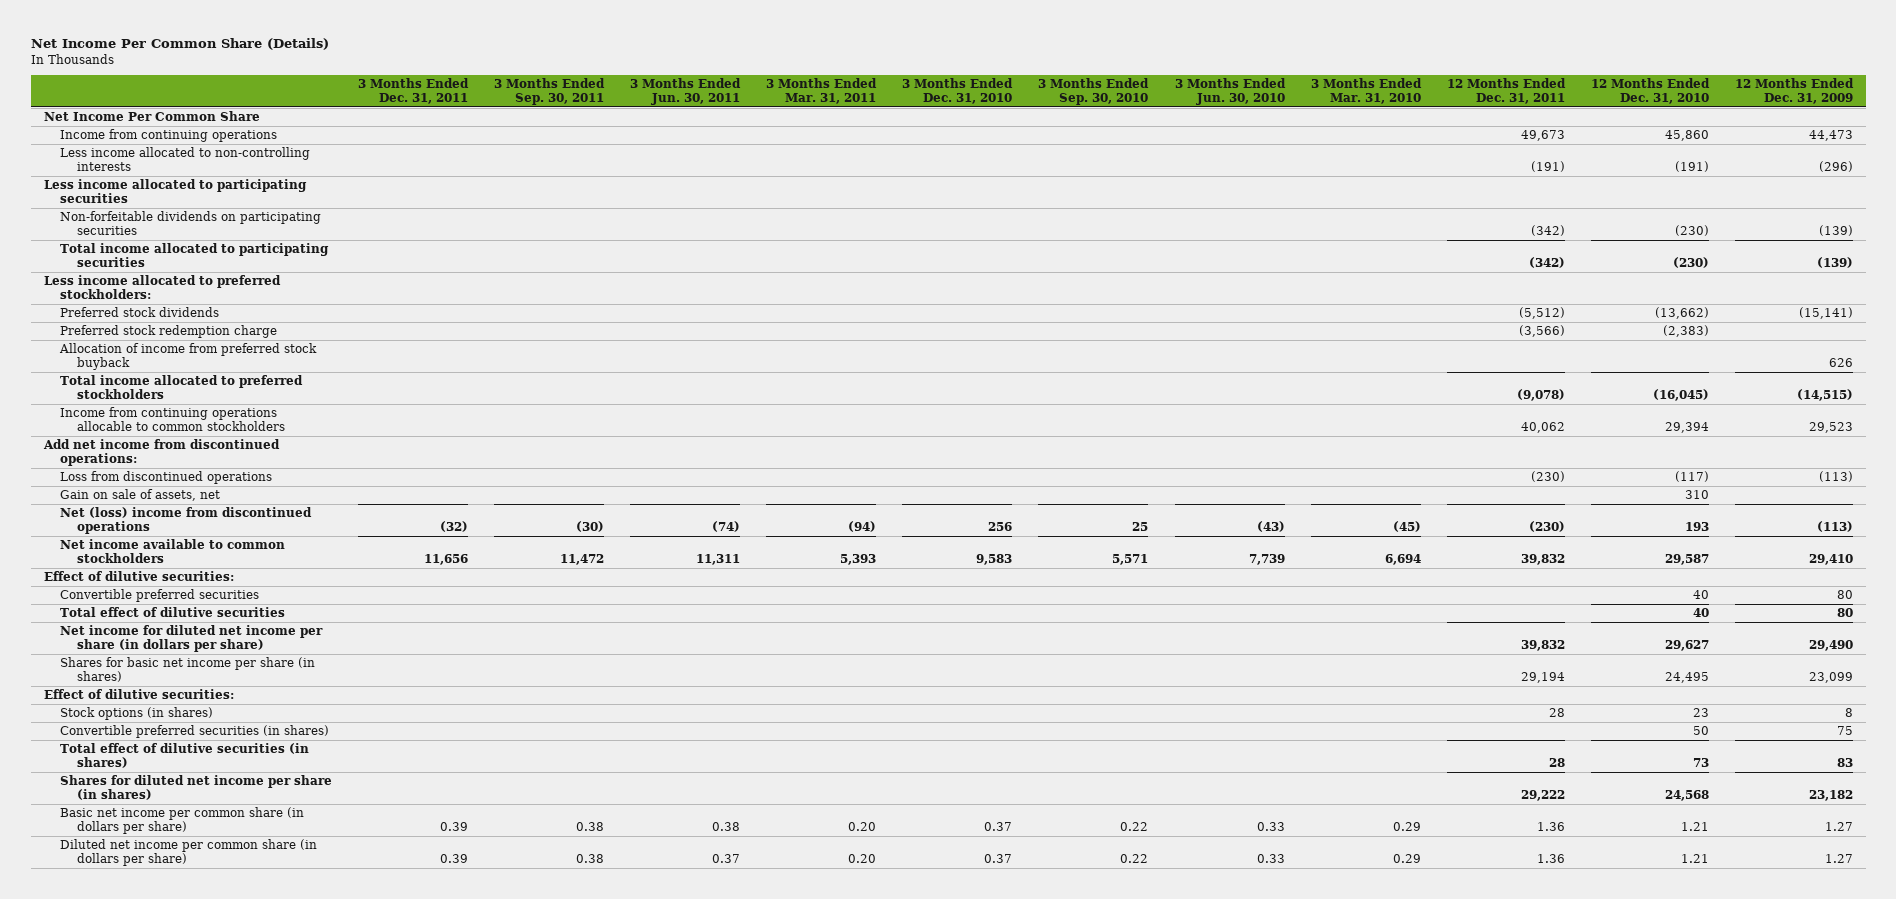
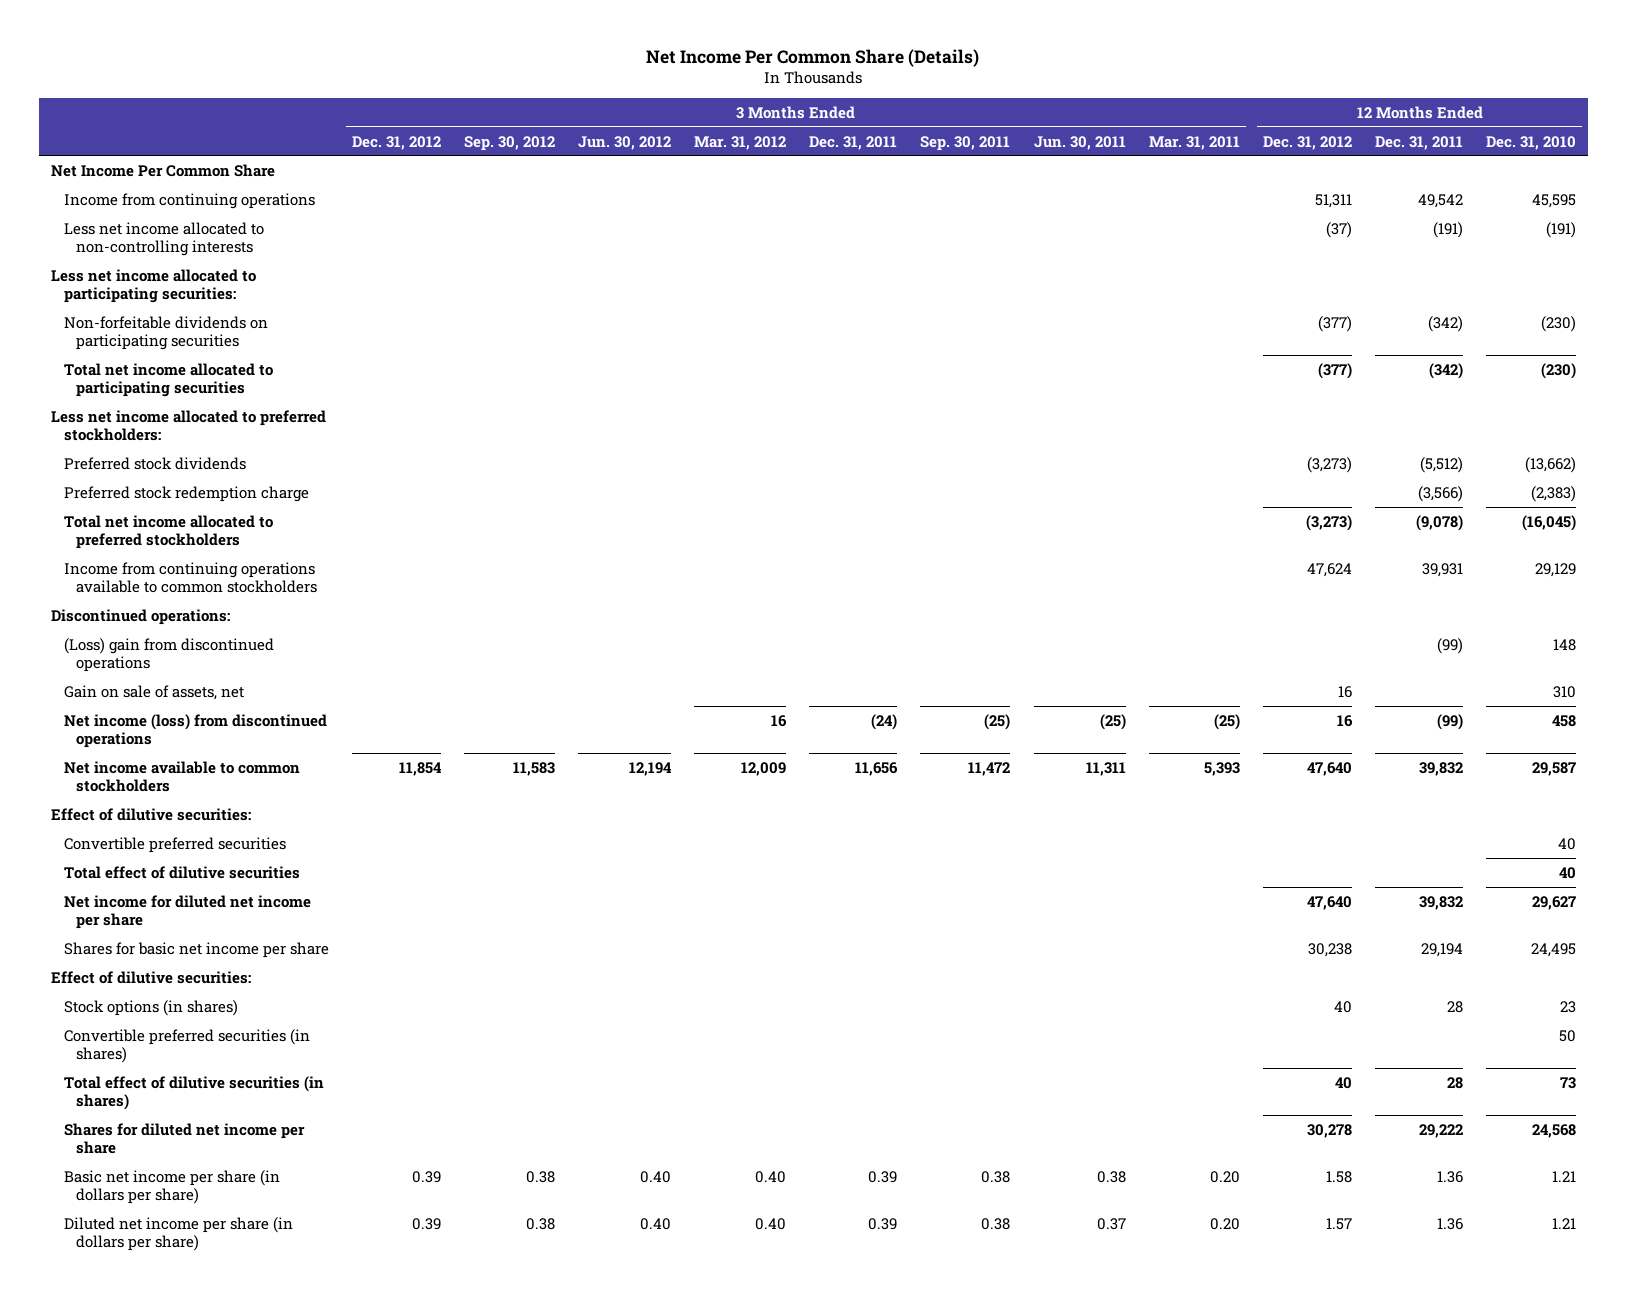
[902,78,1014,105] 3 Months Ended Dec. 31, 2010 -> none
[1038,78,1150,106] 3 Months Ended Sep. 30, 2010 -> none
[1174,78,1286,106] 3 Months Ended Jun. 30, 2010 -> none
[1310,78,1422,105] 3 Months Ended Mar. 31, 2010 -> none
[1734,78,1854,105] 12 Months Ended Dec. 31, 2009 -> none
none -> [351,135,441,150] Dec. 31, 2012
none -> [463,135,555,151] Sep. 30, 2012
none -> [578,135,672,150] Jun. 30, 2012
none -> [694,135,787,150] Mar. 31, 2012
none -> [1262,135,1352,150] Dec. 31, 2012
[1520,130,1565,142] 49,673 -> [1418,193,1464,208] 49,542
[1664,130,1709,142] 45,860 -> [1532,193,1577,208] 45,595
[60,147,311,171] Less income allocated to non-controlling interests -> [63,221,264,257] Less net income allocated to non-controlling interests
[43,179,307,203] Less income allocated to participating securities -> [50,268,256,304] Less net income allocated to participating securities:
[60,243,330,267] Total income allocated to participating securities -> [63,362,273,398] Total net income allocated to participating securities
[43,275,281,299] Less income allocated to preferred stockholders: -> [50,409,326,442] Less net income allocated to preferred stockholders:
[59,343,318,370] Allocation of income from preferred stock buyback -> none
[60,375,304,399] Total income allocated to preferred stockholders -> [63,514,273,550] Total net income allocated to preferred stockholders
[60,407,286,431] Income from continuing operations allocable to common stockholders -> [63,561,318,594] Income from continuing operations available to common stockholders
[1520,421,1565,433] 40,062 -> [1422,562,1464,577] 39,931
[1664,421,1709,433] 29,394 -> [1535,562,1577,577] 29,129
[42,439,280,466] Add net income from discontinued operations: -> [50,608,230,625] Discontinued operations:
[60,471,273,485] Loss from discontinued operations -> [63,637,274,673] (Loss) gain from discontinued operations
[1530,471,1565,483] (230) -> [1437,637,1464,654] (99)
[1674,471,1709,483] (117) -> [1553,638,1577,651] 148
[60,507,313,534] Net (loss) income from discontinued operations -> [63,713,327,749] Net income (loss) from discontinued operations
[440,520,469,532] (32) -> [871,713,898,730] (24)
[576,520,605,532] (30) -> [984,713,1011,730] (25)
[712,520,741,532] (74) -> [1099,713,1126,730] (25)
[848,520,877,532] (94) -> [1213,713,1240,730] (25)
[1528,520,1565,532] (230) -> [1437,713,1464,730] (99)
[1684,521,1709,531] 193 -> [1552,714,1577,727] 458
[60,625,324,652] Net income for diluted net income per share (in dollars per share) -> [63,894,311,930] Net income for diluted net income per share
[60,657,316,682] Shares for basic net income per share (in shares) -> [63,941,329,958] Shares for basic net income per share
[60,775,333,800] Shares for diluted net income per share (in shares) -> [63,1122,305,1155] Shares for diluted net income per share
[60,807,305,834] Basic net income per common share (in dollars per share) -> [63,1169,280,1205] Basic net income per share (in dollars per share)
[60,839,318,866] Diluted net income per common share (in dollars per share) -> [63,1216,293,1252] Diluted net income per share (in dollars per share)

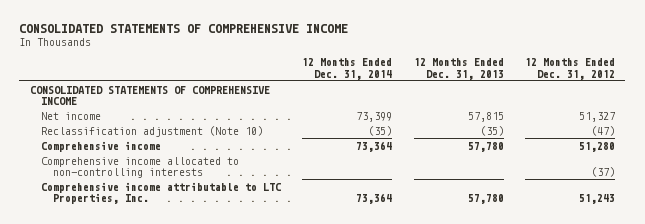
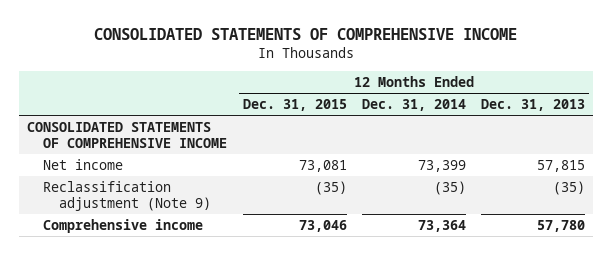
[524,58,615,80] 12 Months Ended Dec. 31, 2012 -> none
none -> [242,98,347,111] Dec. 31, 2015
[41,125,264,137] Reclassification adjustment (Note 10) -> [43,180,212,212] Reclassification adjustment (Note 9)
[41,156,240,178] Comprehensive income allocated to non-controlling interests -> none
[41,181,282,204] Comprehensive income attributable to LTC Properties, Inc. -> none

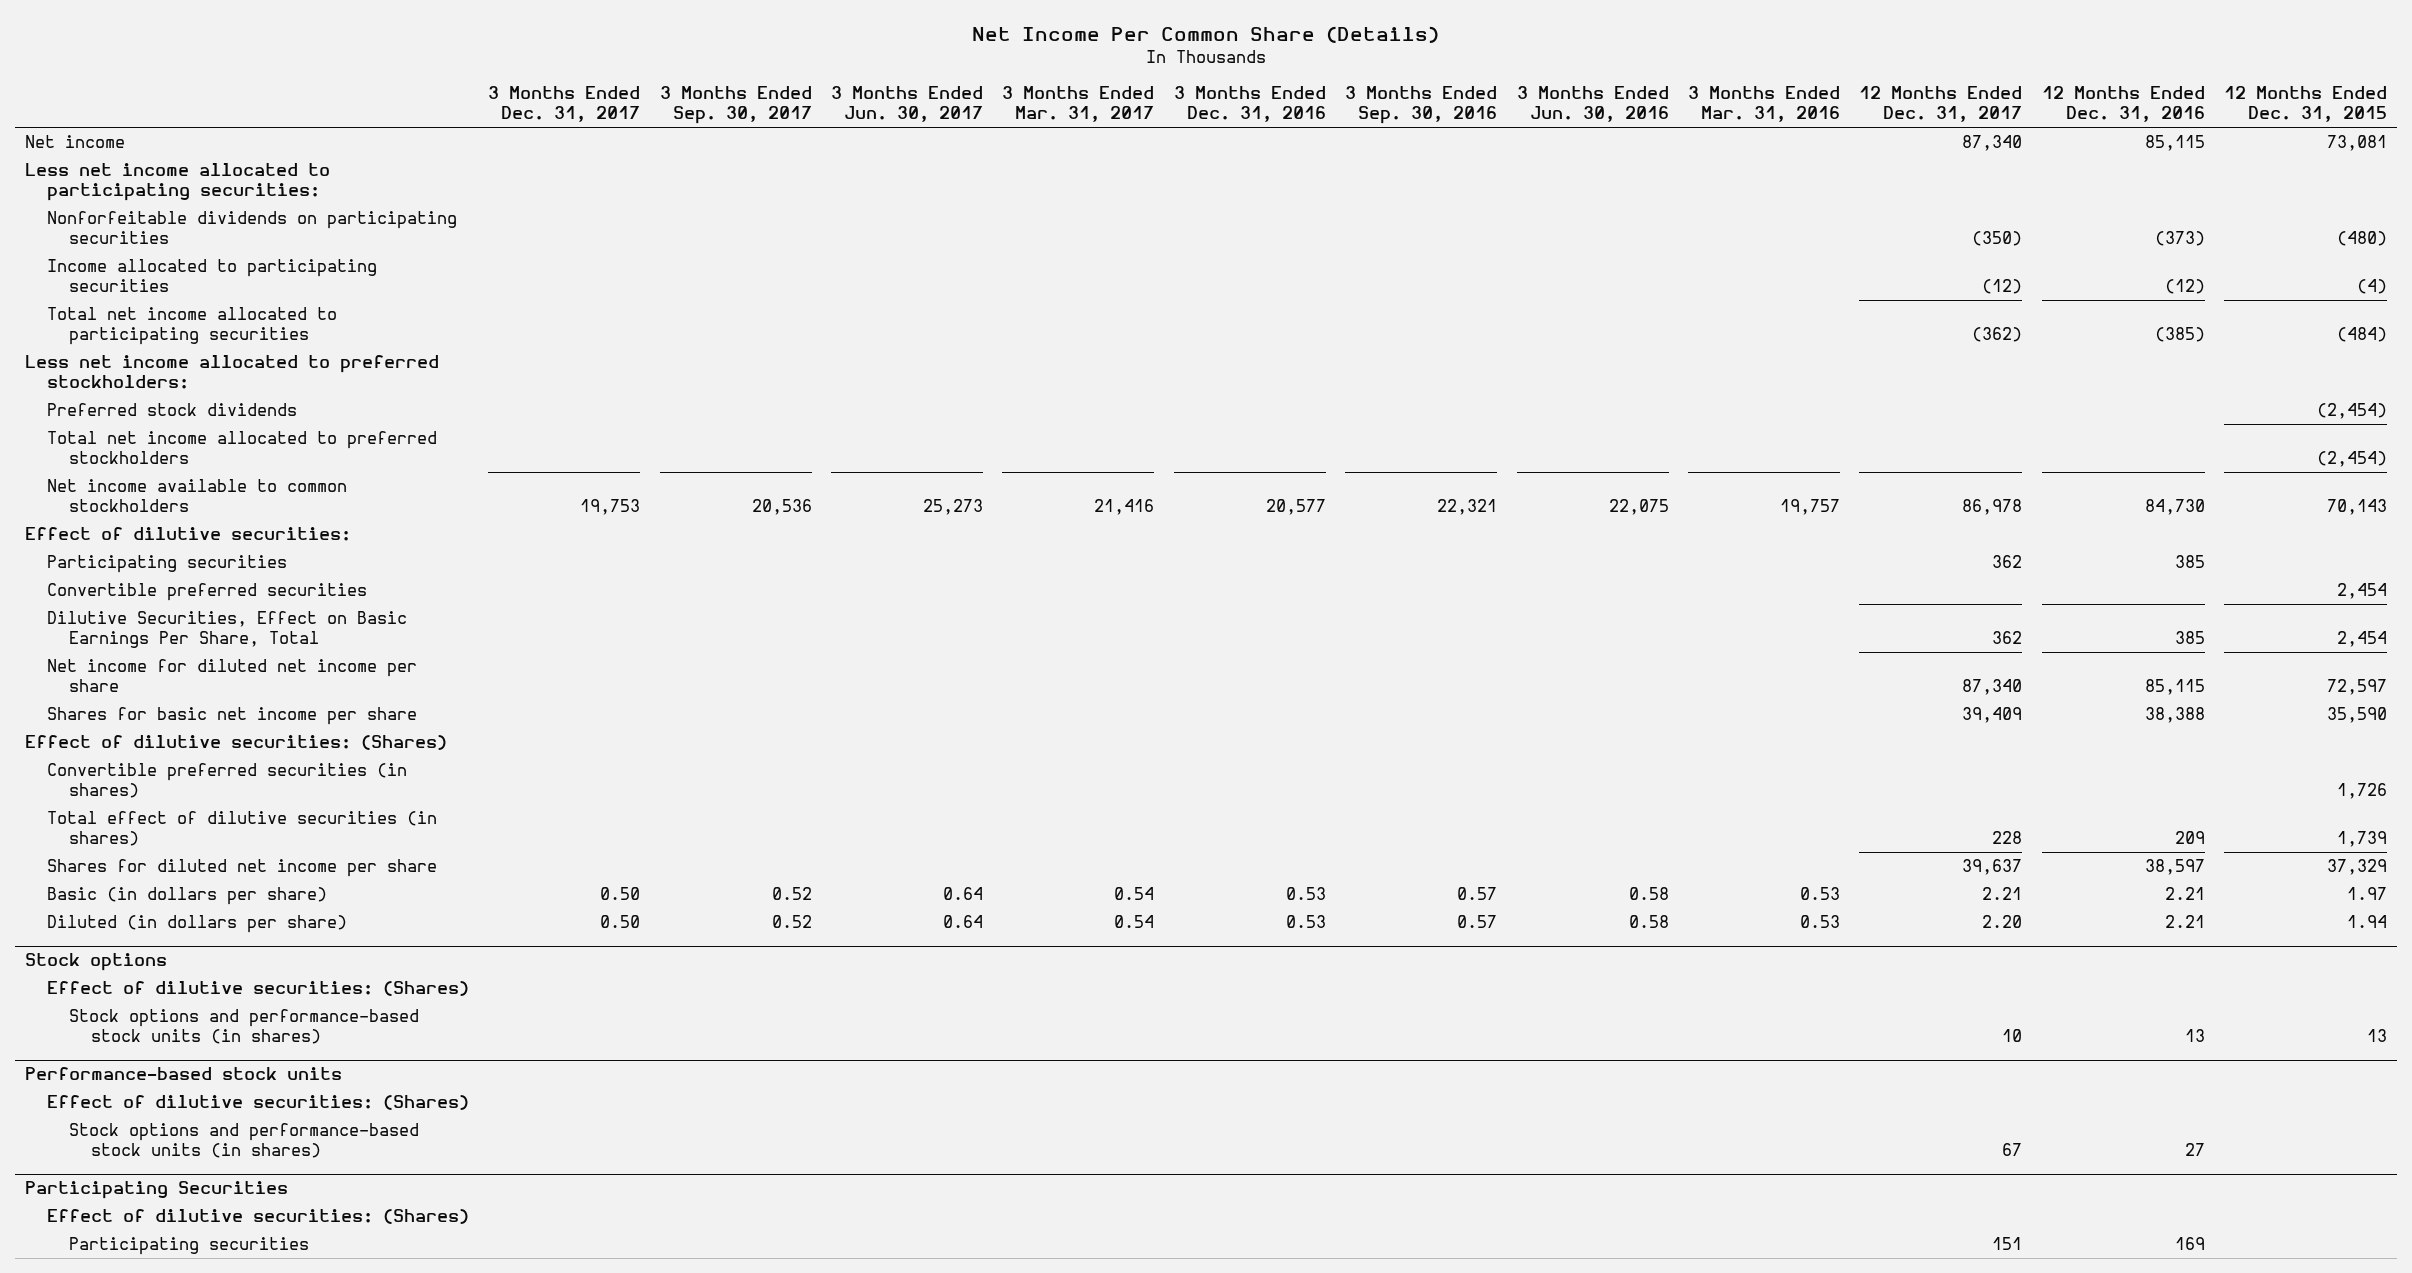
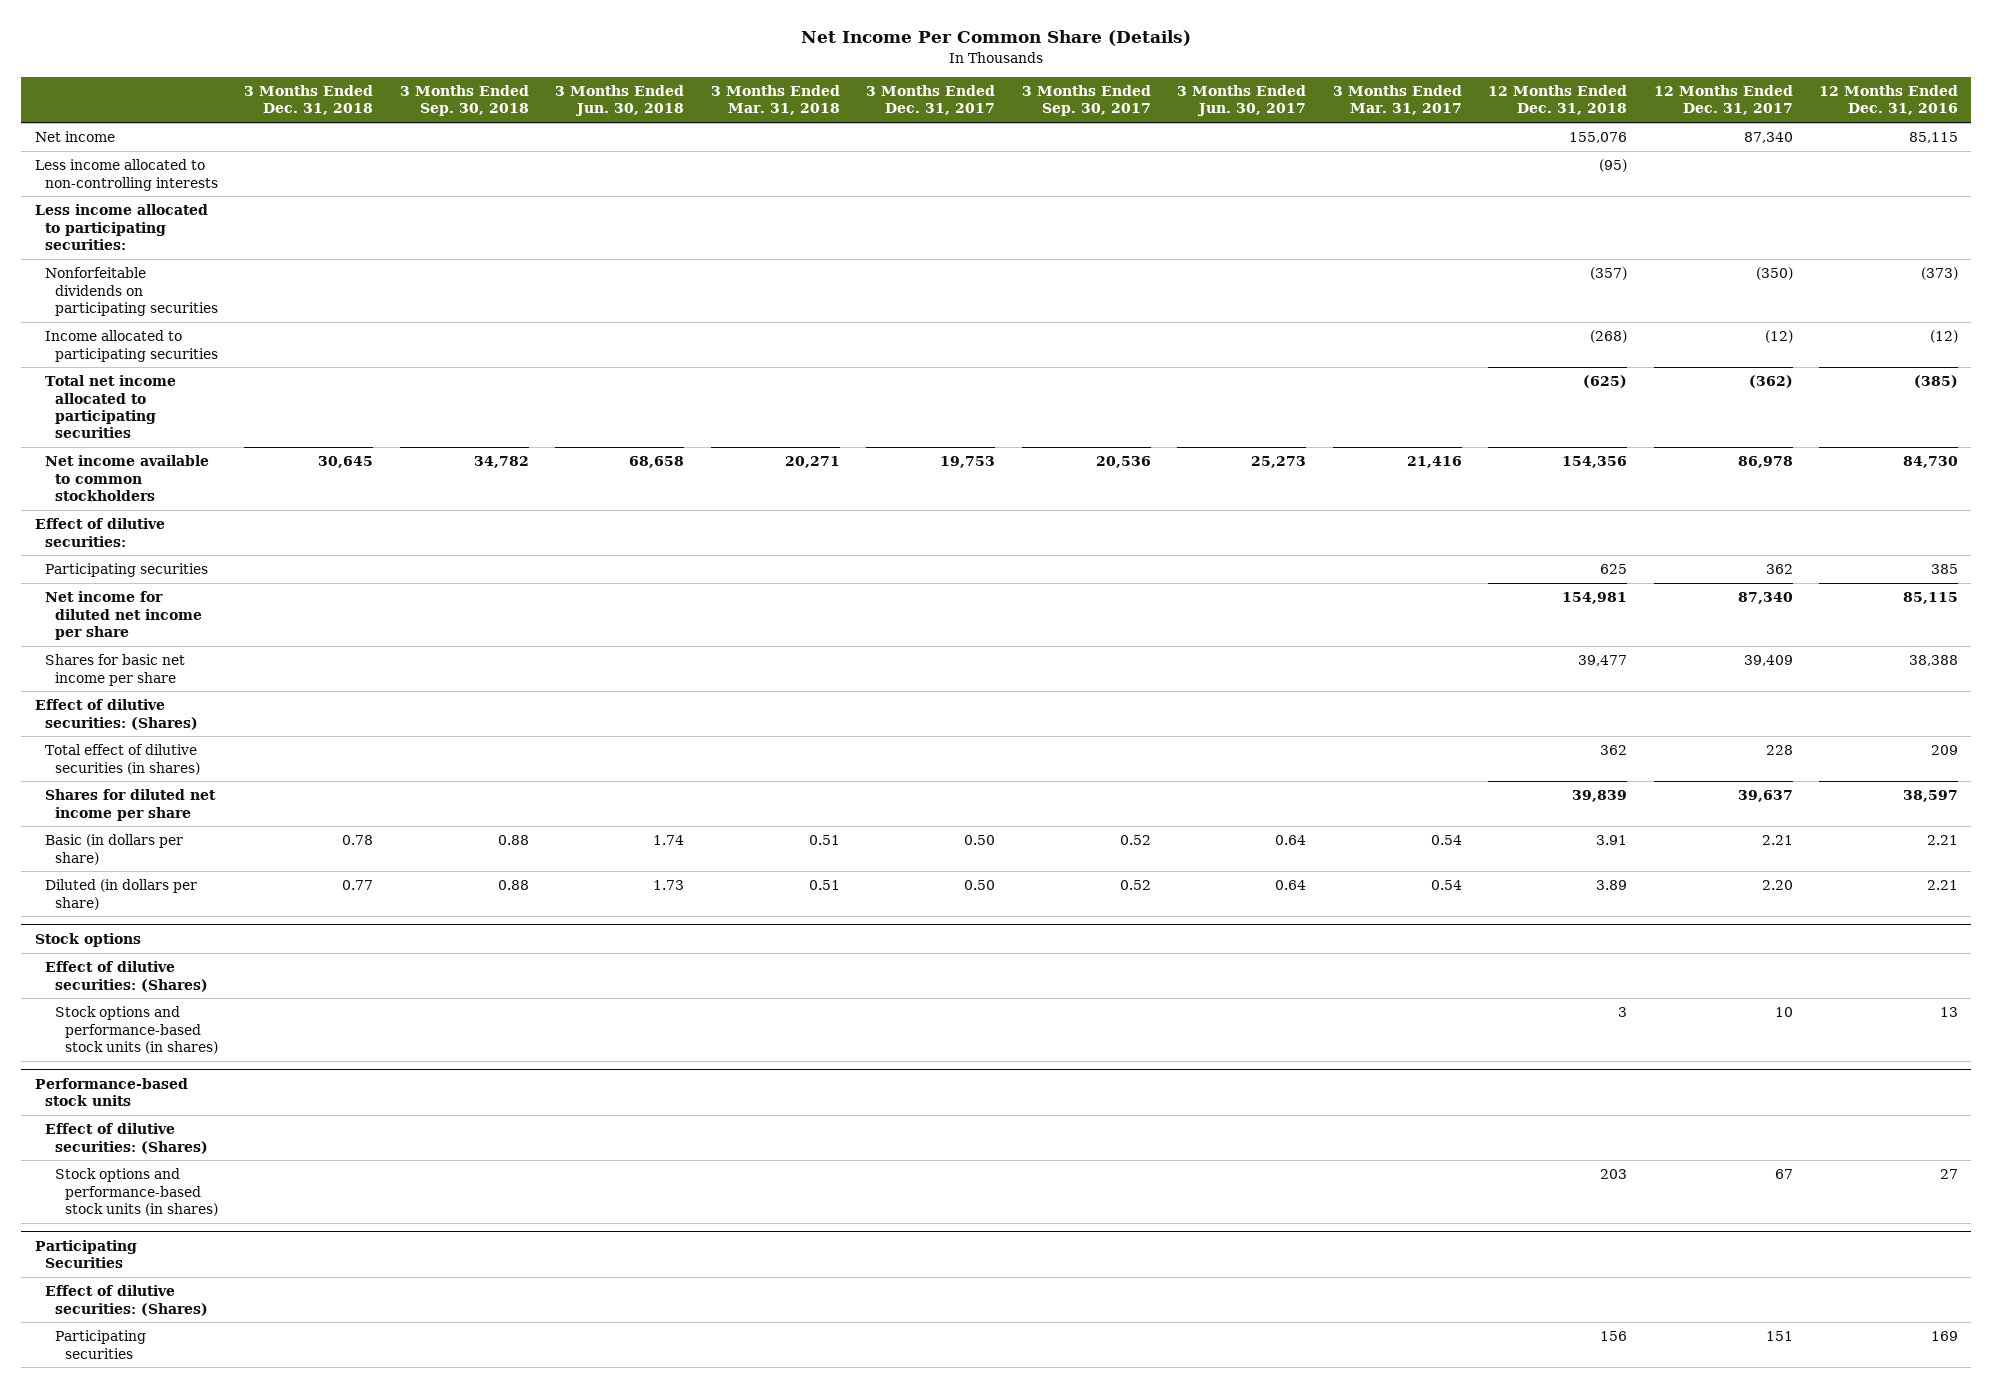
[1173,86,1326,123] 3 Months Ended Dec. 31, 2016 -> none
[1345,86,1498,125] 3 Months Ended Sep. 30, 2016 -> none
[1516,86,1669,123] 3 Months Ended Jun. 30, 2016 -> none
[1688,86,1841,123] 3 Months Ended Mar. 31, 2016 -> none
[2224,86,2388,123] 12 Months Ended Dec. 31, 2015 -> none
none -> [244,85,374,116] 3 Months Ended Dec. 31, 2018
none -> [399,85,529,117] 3 Months Ended Sep. 30, 2018
none -> [555,85,685,117] 3 Months Ended Jun. 30, 2018
none -> [710,85,840,116] 3 Months Ended Mar. 31, 2018
none -> [1488,85,1628,116] 12 Months Ended Dec. 31, 2018
none -> [34,159,218,191] Less income allocated to non-controlling interests
[25,163,331,202] Less net income allocated to participating securities: -> [34,204,208,250] Less income allocated to participating securities:
[25,355,440,390] Less net income allocated to preferred stockholders: -> none
[46,403,297,417] Preferred stock dividends -> none
[46,431,437,465] Total net income allocated to preferred stockholders -> none
[46,583,367,602] Convertible preferred securities -> none
[46,611,407,649] Dilutive Securities, Effect on Basic Earnings Per Share, Total -> none
[46,763,407,799] Convertible preferred securities (in shares) -> none

